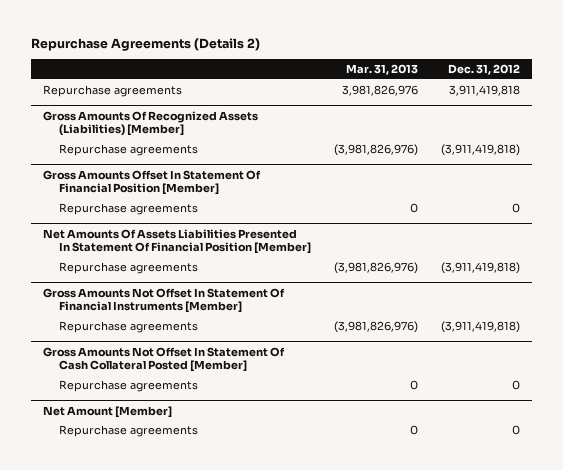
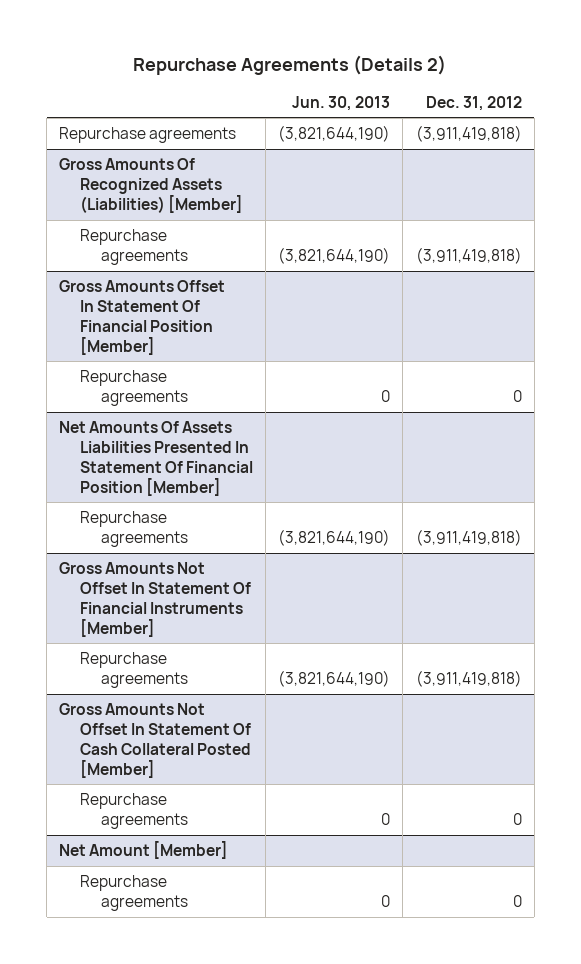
[346,64,419,76] Mar. 31, 2013 -> none
none -> [292,95,391,111] Jun. 30, 2013
[449,84,521,96] 3,911,419,818 -> [415,125,522,143] (3,911,419,818)

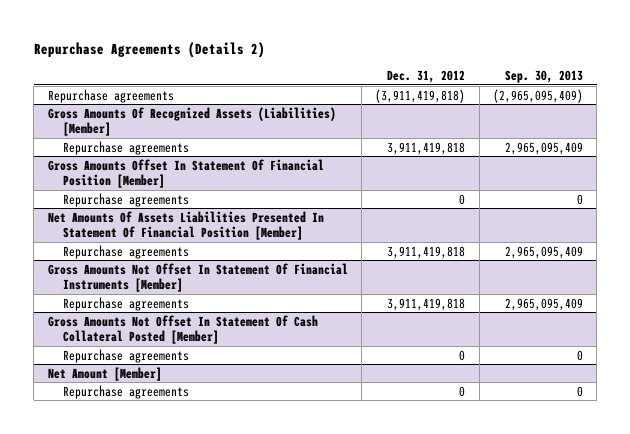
[292,95,391,111] Jun. 30, 2013 -> none
none -> [504,70,583,84] Sep. 30, 2013
[415,246,522,264] (3,911,419,818) -> [387,141,466,155] 3,911,419,818
[415,528,522,546] (3,911,419,818) -> [387,245,466,259] 3,911,419,818
[415,669,522,687] (3,911,419,818) -> [387,297,466,311] 3,911,419,818

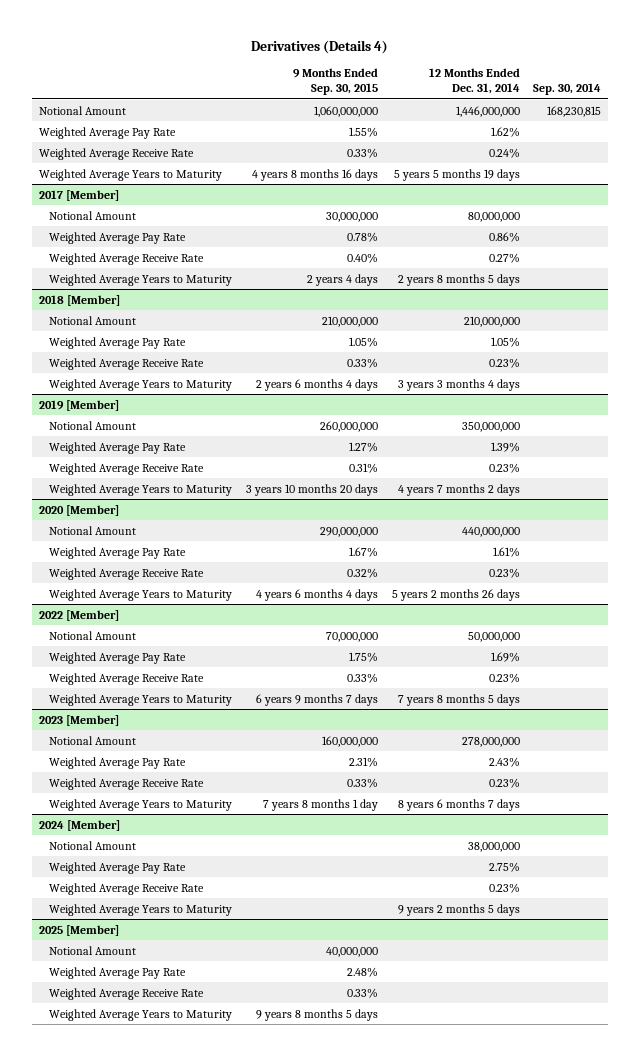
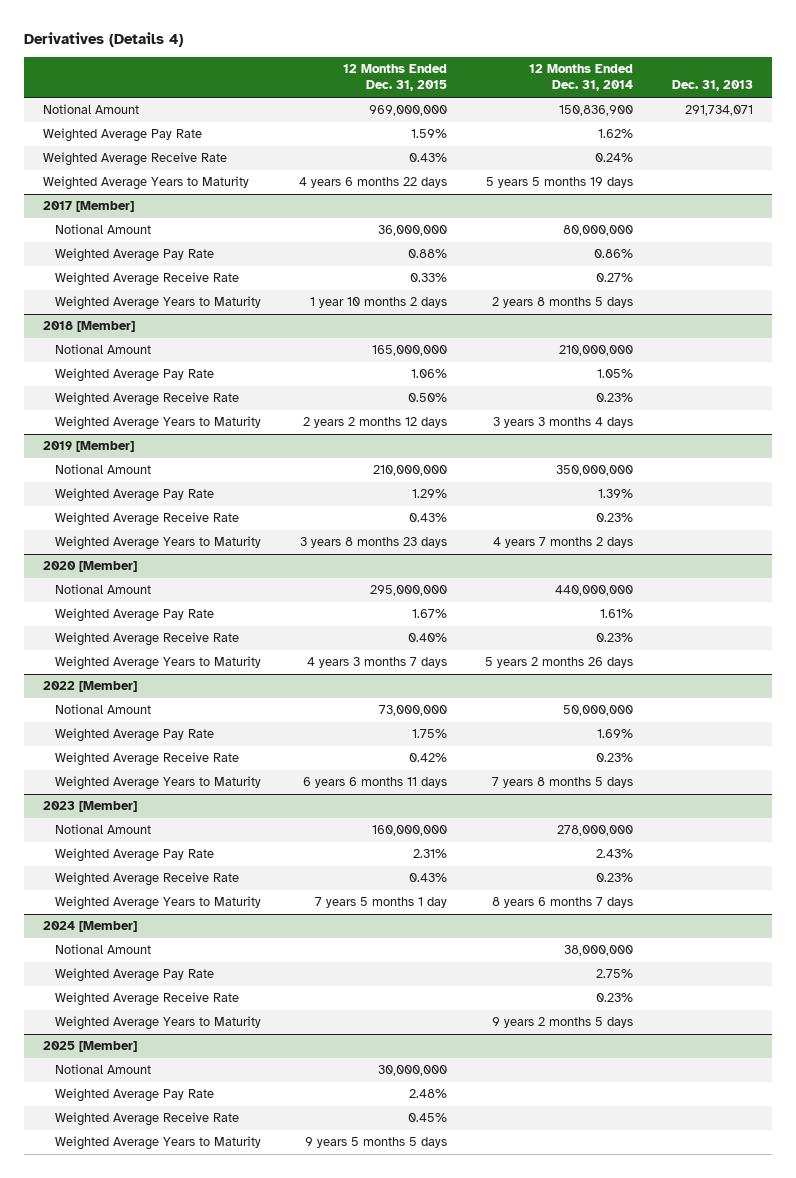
[292,68,378,96] 9 Months Ended Sep. 30, 2015 -> none
[533,83,602,96] Sep. 30, 2014 -> none
none -> [343,64,448,92] 12 Months Ended Dec. 31, 2015
none -> [671,80,753,92] Dec. 31, 2013
[455,105,520,117] 1,446,000,000 -> [559,105,634,117] 150,836,900

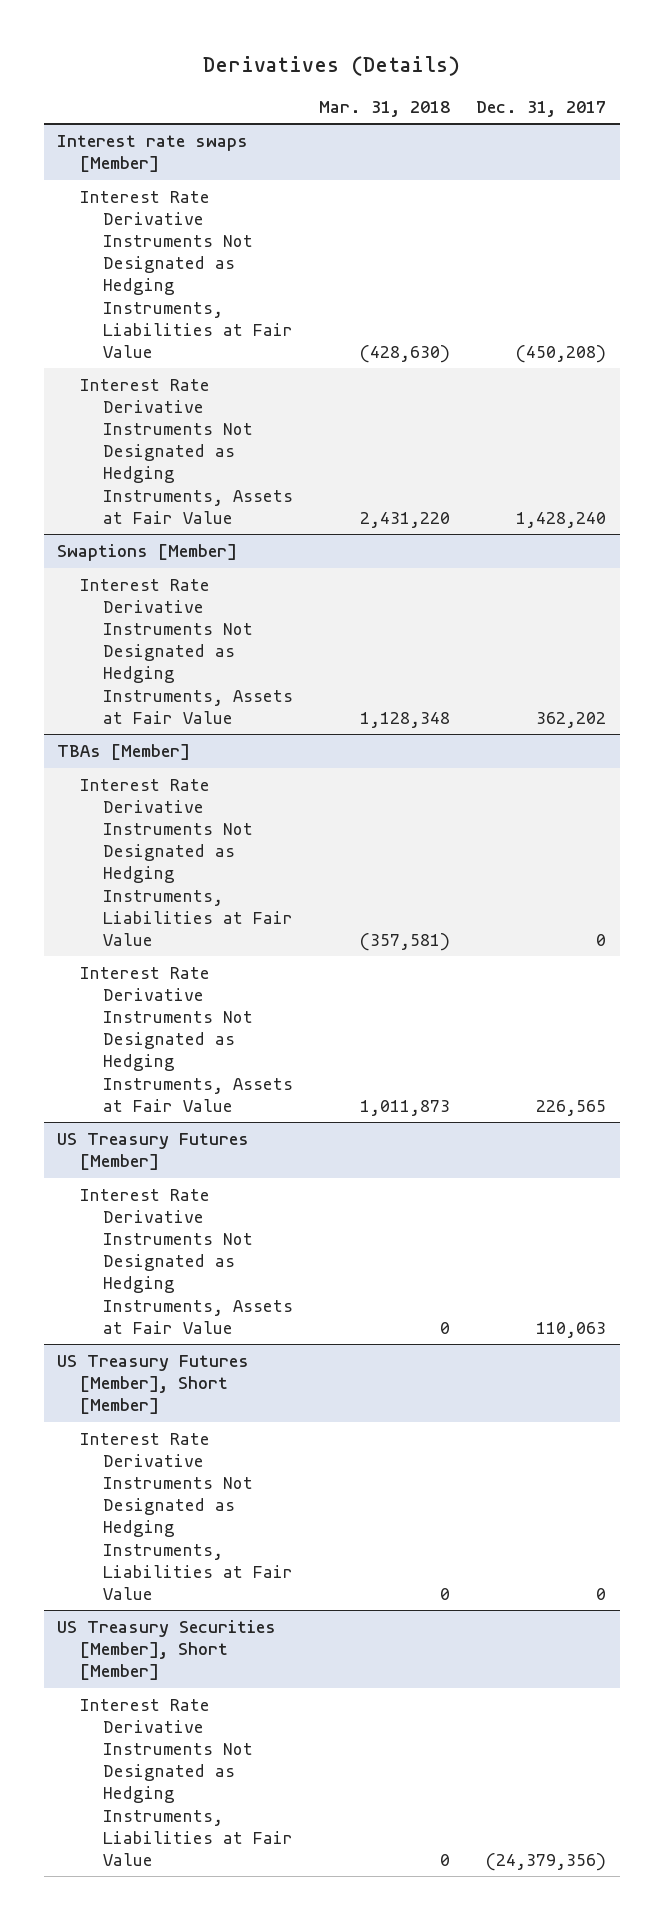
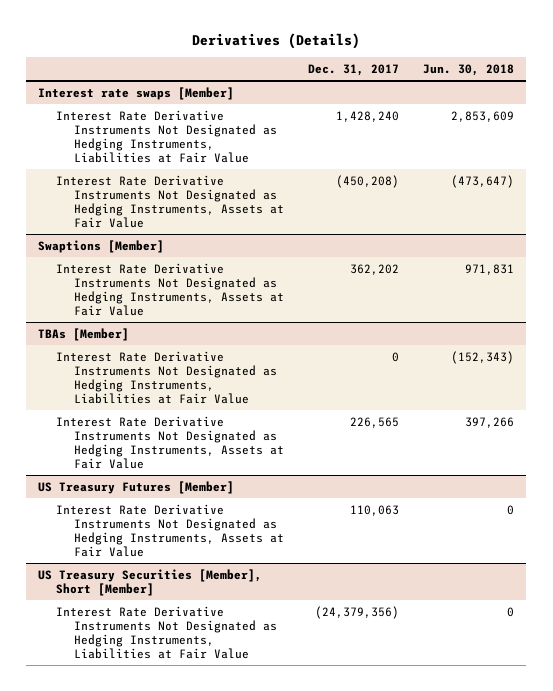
[318,100,450,117] Mar. 31, 2018 -> none
none -> [423,64,515,77] Jun. 30, 2018
[516,344,607,363] (450,208) -> [336,110,400,122] 1,428,240
[516,511,607,528] 1,428,240 -> [336,174,400,188] (450,208)
[56,1355,249,1415] US Treasury Futures [Member], Short [Member] -> none
[79,1433,293,1600] Interest Rate Derivative Instruments Not Designated as Hedging Instruments, Liabilities at Fair Value -> none

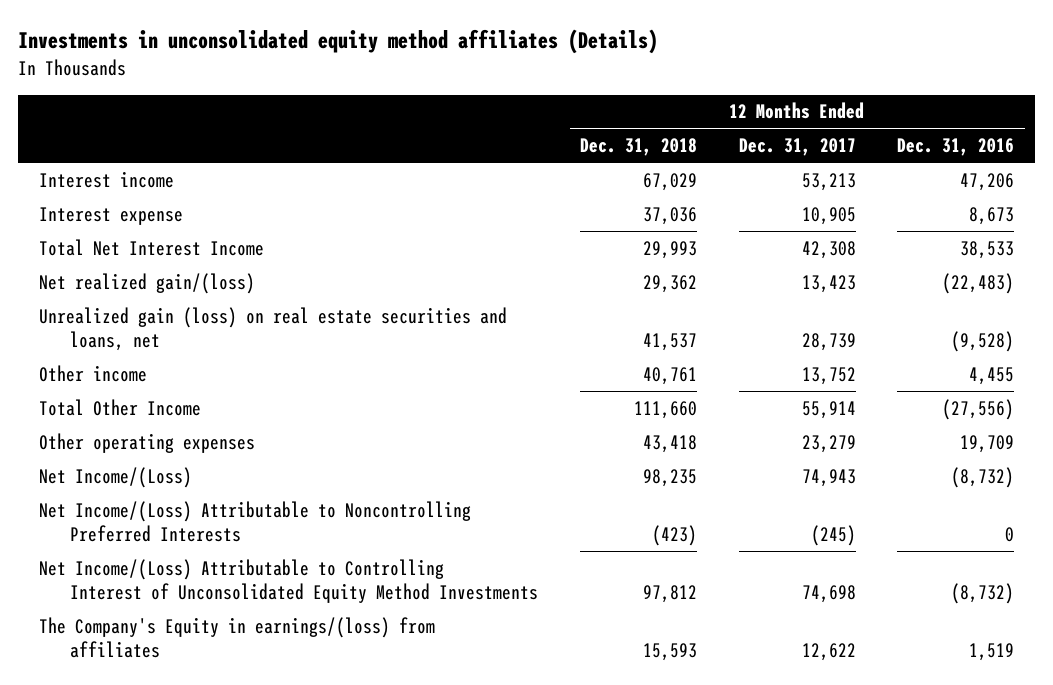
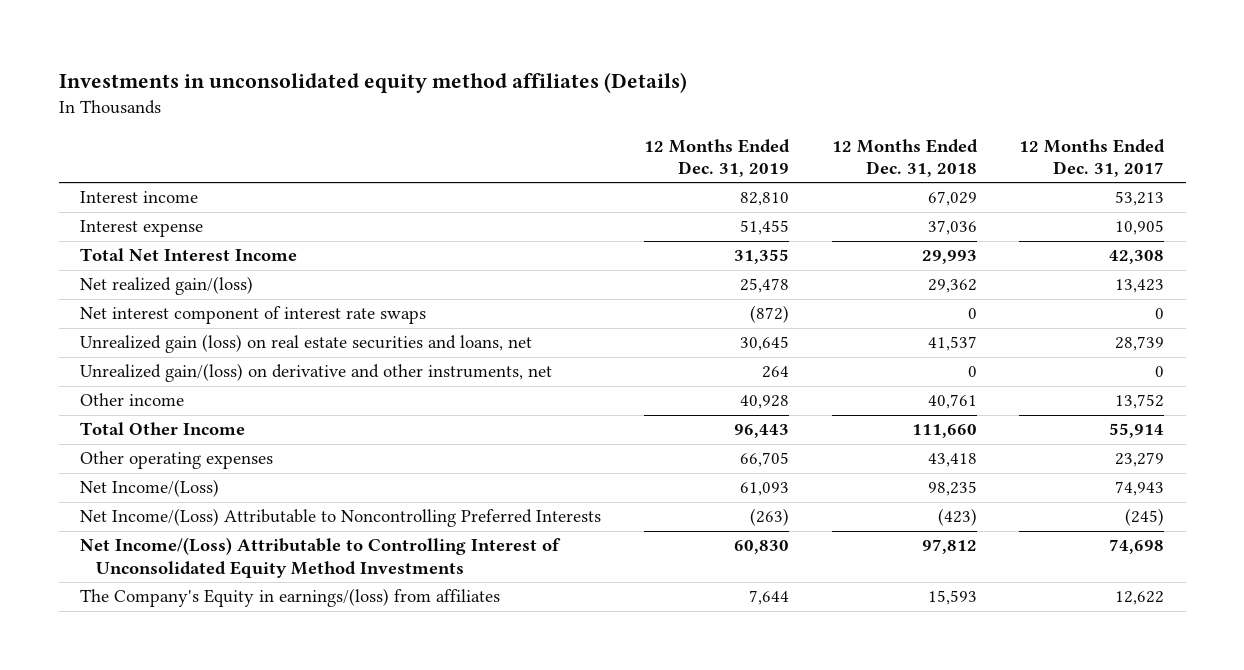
[897,138,1015,157] Dec. 31, 2016 -> none
none -> [643,138,790,177] 12 Months Ended Dec. 31, 2019
none -> [80,306,427,325] Net interest component of interest rate swaps
none -> [80,363,553,383] Unrealized gain/(loss) on derivative and other instruments, net

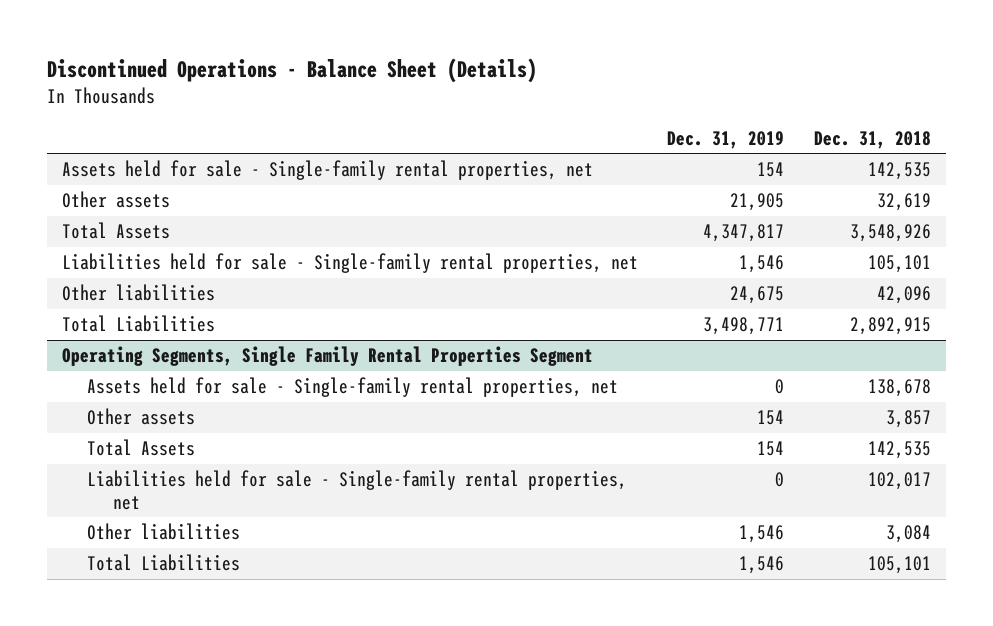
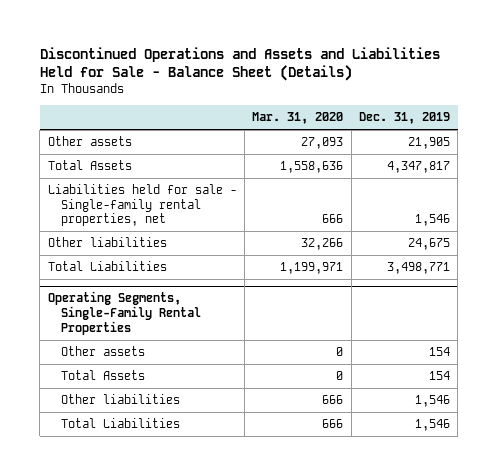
[47,58,538,84] Discontinued Operations - Balance Sheet (Details) -> [39,46,440,82] Discontinued Operations and Assets and Liabilities Held for Sale - Balance Sheet (Details)
[813,130,931,149] Dec. 31, 2018 -> none
none -> [252,112,344,125] Mar. 31, 2020
[61,160,593,181] Assets held for sale - Single-family rental properties, net -> none
[87,377,619,398] Assets held for sale - Single-family rental properties, net -> none
[61,346,593,367] Operating Segments, Single Family Rental Properties Segment -> [47,291,202,335] Operating Segments, Single-Family Rental Properties
[87,470,628,510] Liabilities held for sale - Single-family rental properties, net -> none

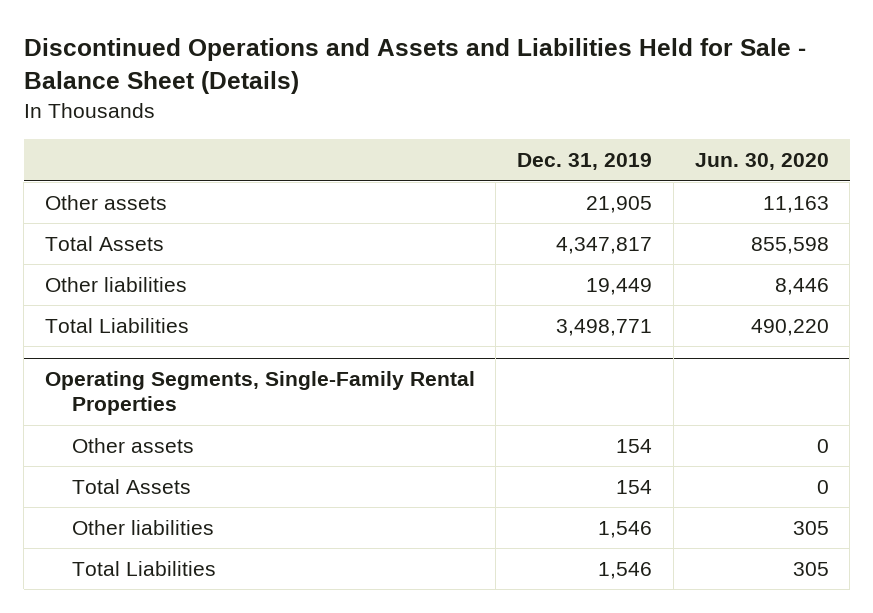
[252,112,344,125] Mar. 31, 2020 -> none
none -> [694,153,829,171] Jun. 30, 2020
[47,184,237,227] Liabilities held for sale - Single-family rental properties, net -> none
[408,238,451,251] 24,675 -> [586,278,653,296] 19,449

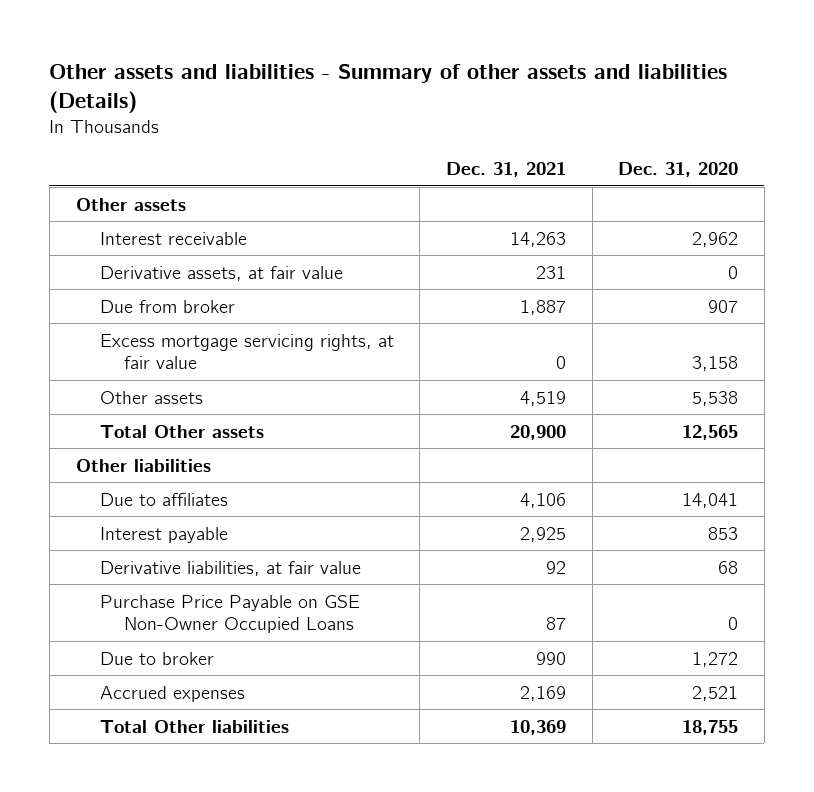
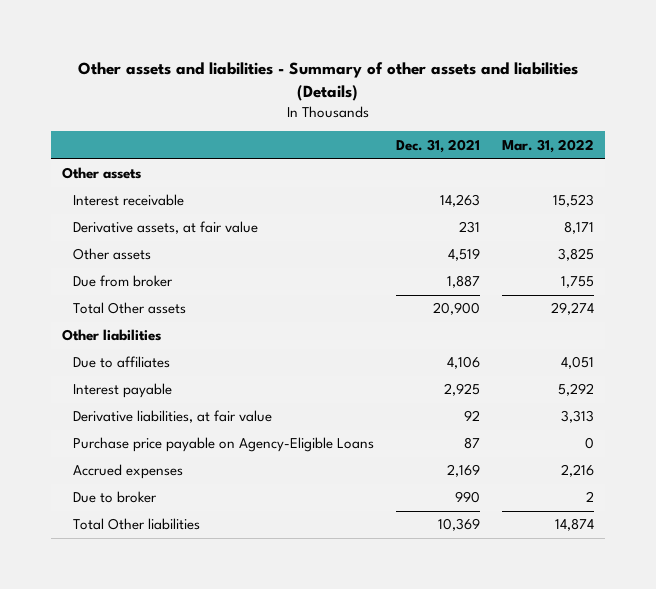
[618,162,739,178] Dec. 31, 2020 -> none
none -> [502,138,595,153] Mar. 31, 2022
[99,333,394,370] Excess mortgage servicing rights, at fair value -> none
[99,299,235,313] Due from broker -> [73,275,174,288] Due from broker
[99,594,360,634] Purchase Price Payable on GSE Non-Owner Occupied Loans -> [73,437,375,453] Purchase price payable on Agency-Eligible Loans
[99,651,214,665] Due to broker -> [73,491,158,504] Due to broker

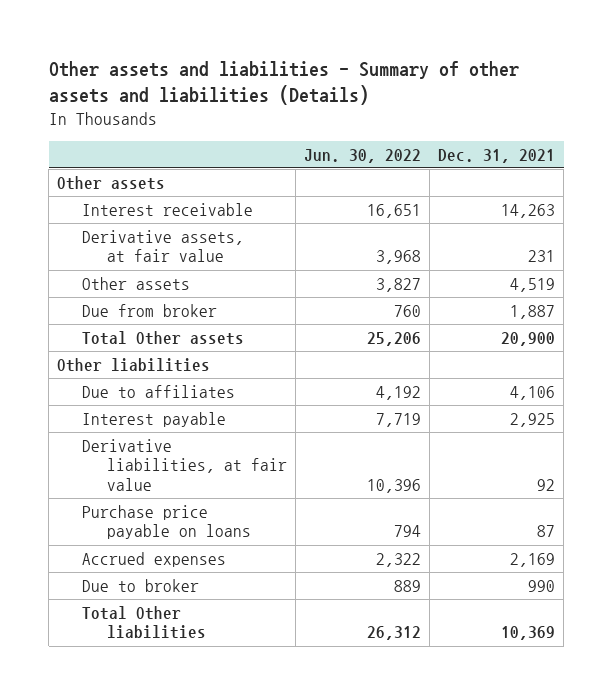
[502,138,595,153] Mar. 31, 2022 -> none
none -> [304,148,422,163] Jun. 30, 2022
[73,437,375,453] Purchase price payable on Agency-Eligible Loans -> [82,504,252,540] Purchase price payable on loans

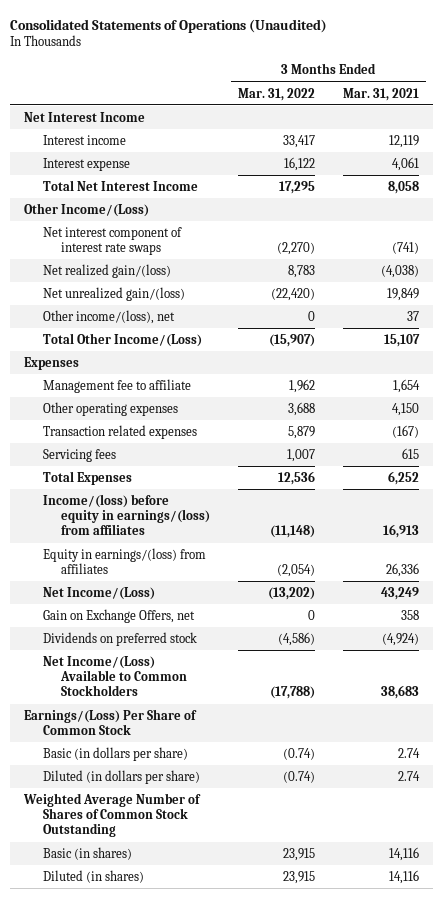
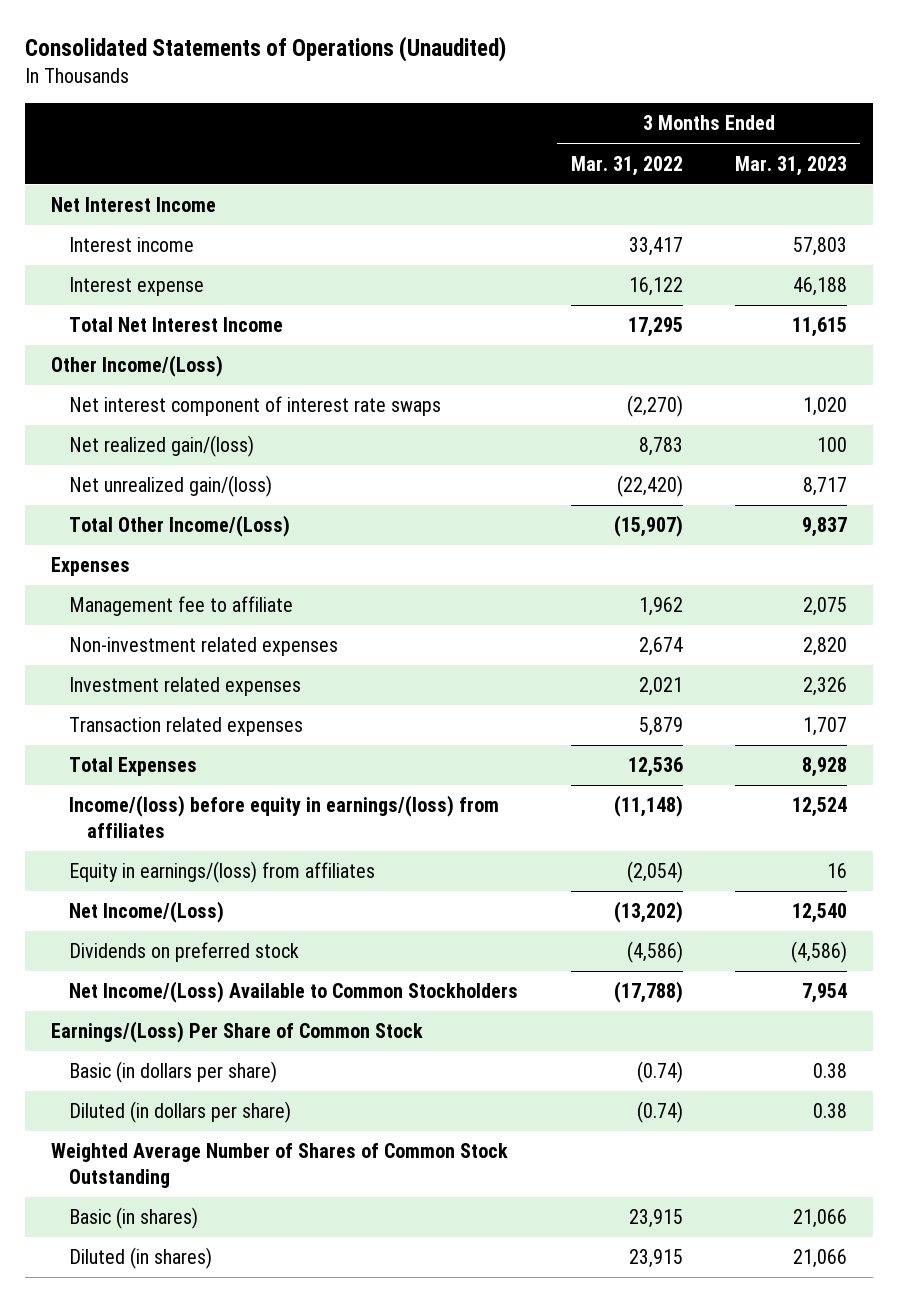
[342,87,419,101] Mar. 31, 2021 -> none
none -> [734,155,847,176] Mar. 31, 2023
[42,309,175,324] Other income/(loss), net -> none
[42,401,178,416] Other operating expenses -> none
none -> [69,637,339,657] Non-investment related expenses
none -> [69,677,302,697] Investment related expenses
[42,448,116,462] Servicing fees -> none
[42,608,195,623] Gain on Exchange Offers, net -> none

